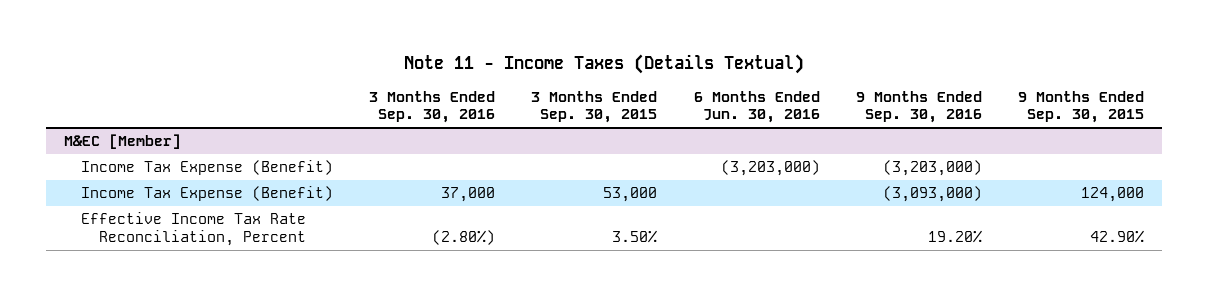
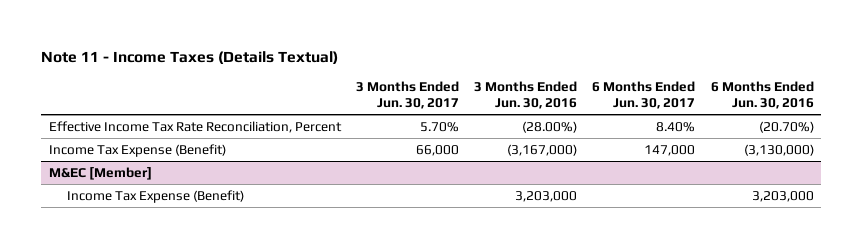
[369,90,496,124] 3 Months Ended Sep. 30, 2016 -> none
[531,90,658,124] 3 Months Ended Sep. 30, 2015 -> none
[855,90,982,124] 9 Months Ended Sep. 30, 2016 -> none
[1017,90,1144,124] 9 Months Ended Sep. 30, 2015 -> none
none -> [356,81,460,110] 3 Months Ended Jun. 30, 2017
none -> [474,81,578,110] 3 Months Ended Jun. 30, 2016
none -> [592,81,696,110] 6 Months Ended Jun. 30, 2017
none -> [48,120,342,133] Effective Income Tax Rate Reconciliation, Percent
none -> [48,143,226,157] Income Tax Expense (Benefit)
[81,186,334,202] Income Tax Expense (Benefit) -> none
[81,212,307,246] Effective Income Tax Rate Reconciliation, Percent -> none
[720,160,820,177] (3,203,000) -> [751,190,814,202] 3,203,000

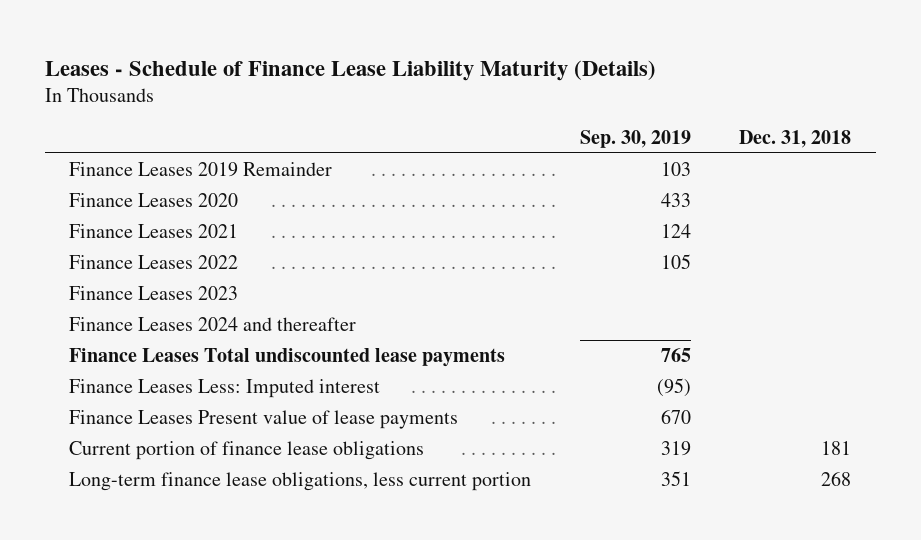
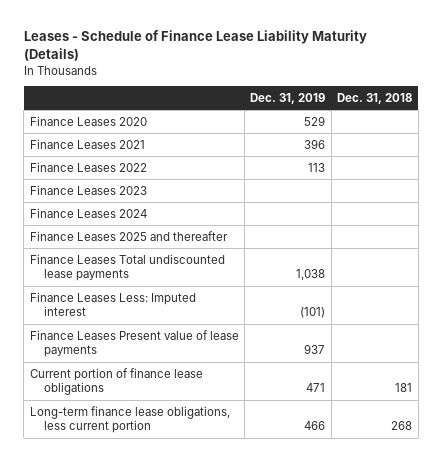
[579,129,691,148] Sep. 30, 2019 -> none
none -> [250,92,326,104] Dec. 31, 2019
[69,161,333,177] Finance Leases 2019 Remainder -> none
none -> [29,207,147,218] Finance Leases 2024
[69,316,357,331] Finance Leases 2024 and thereafter -> [29,230,228,241] Finance Leases 2025 and thereafter

